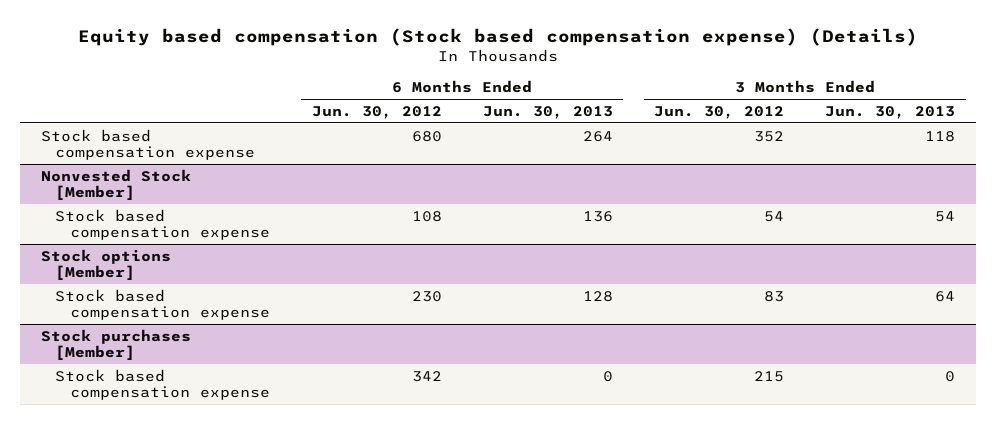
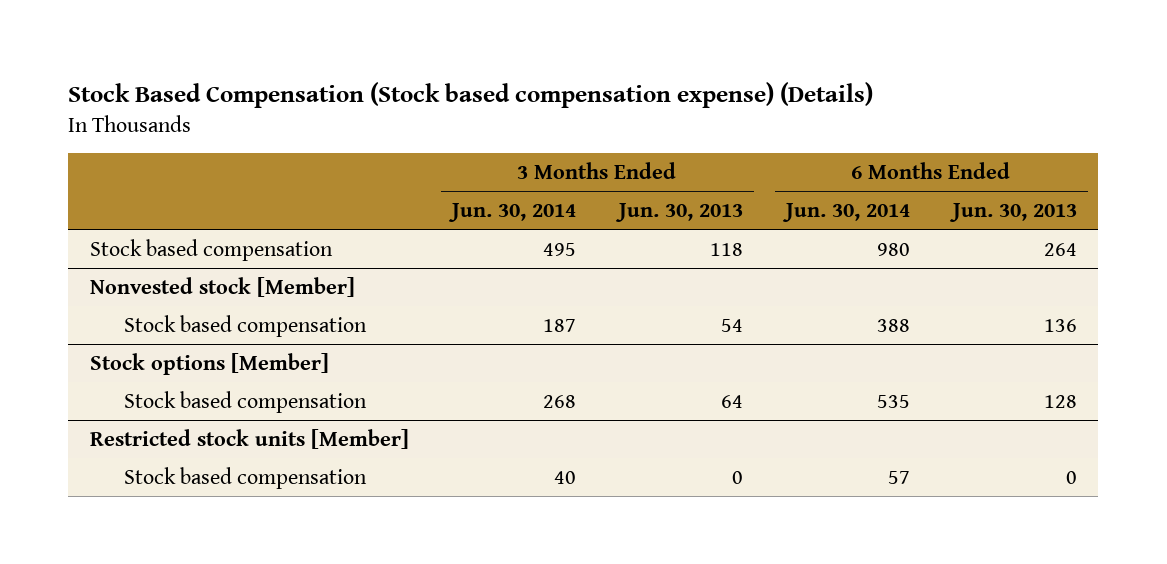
[78,28,919,47] Equity based compensation (Stock based compensation expense) (Details) -> [68,82,874,109] Stock Based Compensation (Stock based compensation expense) (Details)
[311,105,442,119] Jun. 30, 2012 -> none
[654,105,785,119] Jun. 30, 2012 -> none
none -> [447,203,576,223] Jun. 30, 2014
none -> [781,203,910,223] Jun. 30, 2014
[40,128,256,161] Stock based compensation expense -> [89,238,333,261] Stock based compensation
[40,168,191,201] Nonvested Stock [Member] -> [89,276,355,297] Nonvested stock [Member]
[55,208,271,241] Stock based compensation expense -> [124,314,368,337] Stock based compensation
[40,328,191,361] Stock purchases [Member] -> none
[55,288,271,321] Stock based compensation expense -> [124,390,368,413] Stock based compensation
none -> [89,428,409,449] Restricted stock units [Member]
[55,368,271,401] Stock based compensation expense -> [124,466,368,489] Stock based compensation

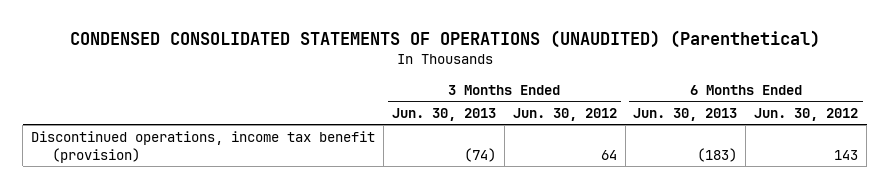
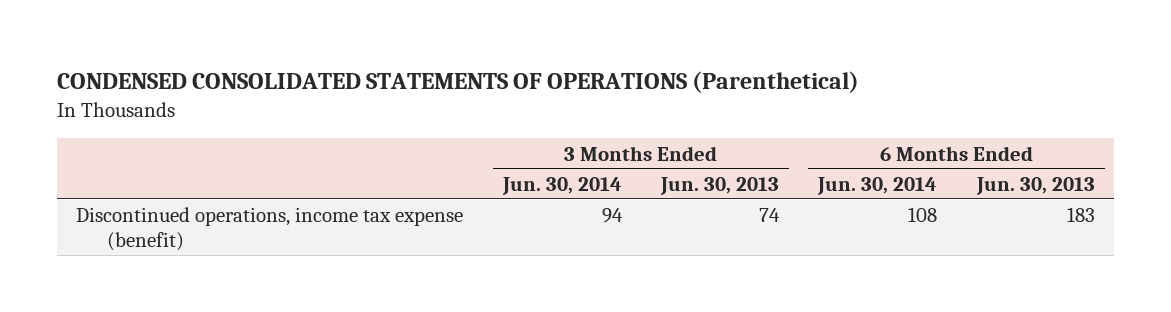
[69,29,820,48] CONDENSED CONSOLIDATED STATEMENTS OF OPERATIONS (UNAUDITED) (Parenthetical) -> [56,71,859,94] CONDENSED CONSOLIDATED STATEMENTS OF OPERATIONS (Parenthetical)
[512,107,617,121] Jun. 30, 2012 -> none
[754,107,859,121] Jun. 30, 2012 -> none
none -> [501,176,622,195] Jun. 30, 2014
none -> [817,176,938,195] Jun. 30, 2014
[31,130,376,163] Discontinued operations, income tax benefit (provision) -> [76,207,464,252] Discontinued operations, income tax expense (benefit)
[463,147,496,162] (74) -> [758,208,780,223] 74
[697,147,738,162] (183) -> [1066,207,1095,223] 183

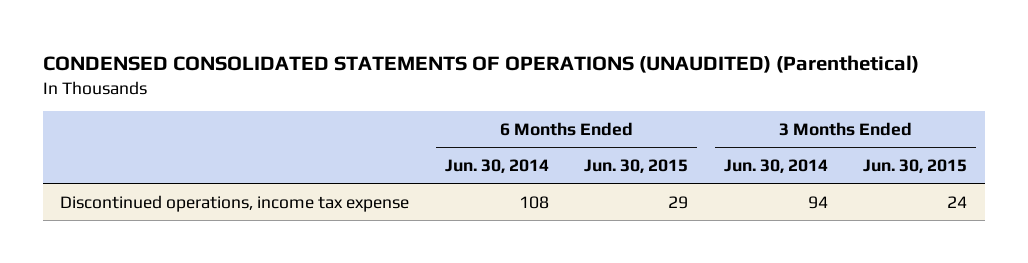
[56,71,859,94] CONDENSED CONSOLIDATED STATEMENTS OF OPERATIONS (Parenthetical) -> [42,54,919,73] CONDENSED CONSOLIDATED STATEMENTS OF OPERATIONS (UNAUDITED) (Parenthetical)
[659,176,779,195] Jun. 30, 2013 -> none
[975,176,1095,195] Jun. 30, 2013 -> none
none -> [584,158,689,173] Jun. 30, 2015
none -> [863,158,968,173] Jun. 30, 2015
[76,207,464,252] Discontinued operations, income tax expense (benefit) -> [60,194,410,212] Discontinued operations, income tax expense

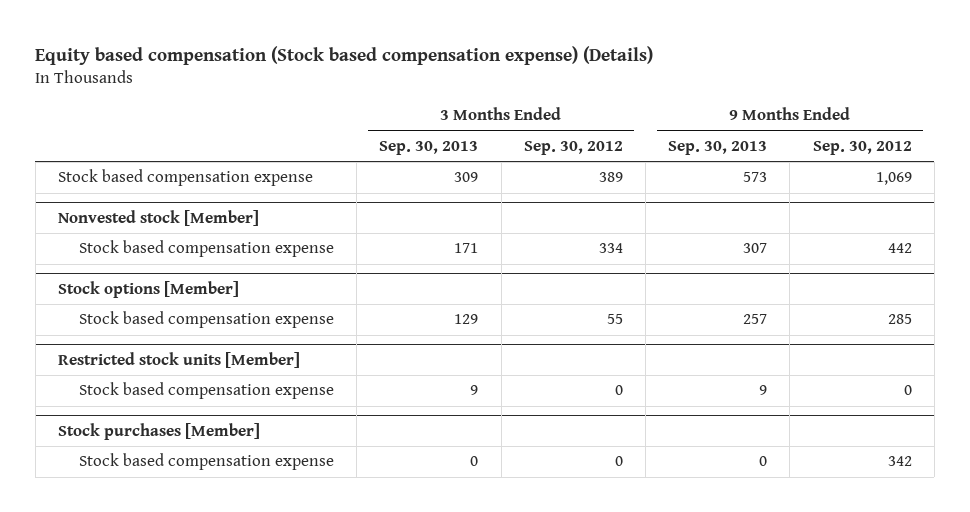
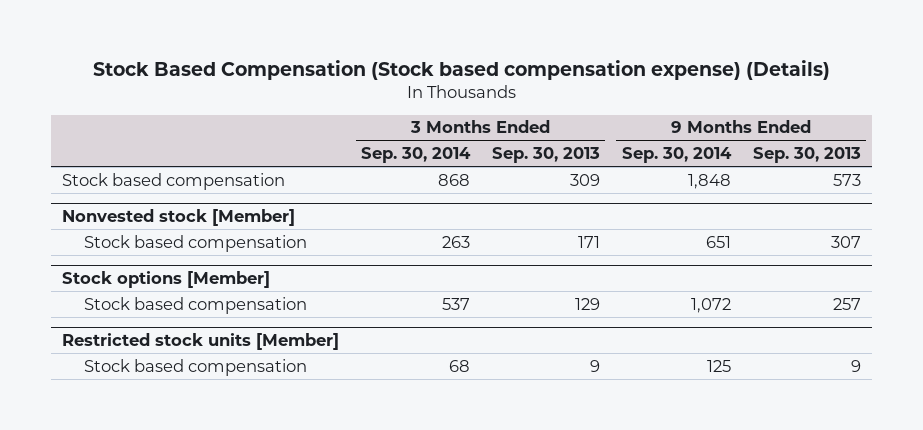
[35,46,654,66] Equity based compensation (Stock based compensation expense) (Details) -> [92,60,830,81] Stock Based Compensation (Stock based compensation expense) (Details)
[523,141,623,156] Sep. 30, 2012 -> none
[812,141,912,156] Sep. 30, 2012 -> none
none -> [361,146,472,163] Sep. 30, 2014
none -> [621,146,732,163] Sep. 30, 2014
[58,169,314,187] Stock based compensation expense -> [62,172,286,190] Stock based compensation
[78,240,334,258] Stock based compensation expense -> [83,234,307,252] Stock based compensation
[78,311,334,329] Stock based compensation expense -> [83,296,307,314] Stock based compensation
[58,423,261,441] Stock purchases [Member] -> none
[78,453,334,471] Stock based compensation expense -> none
[78,382,334,400] Stock based compensation expense -> [83,358,307,376] Stock based compensation

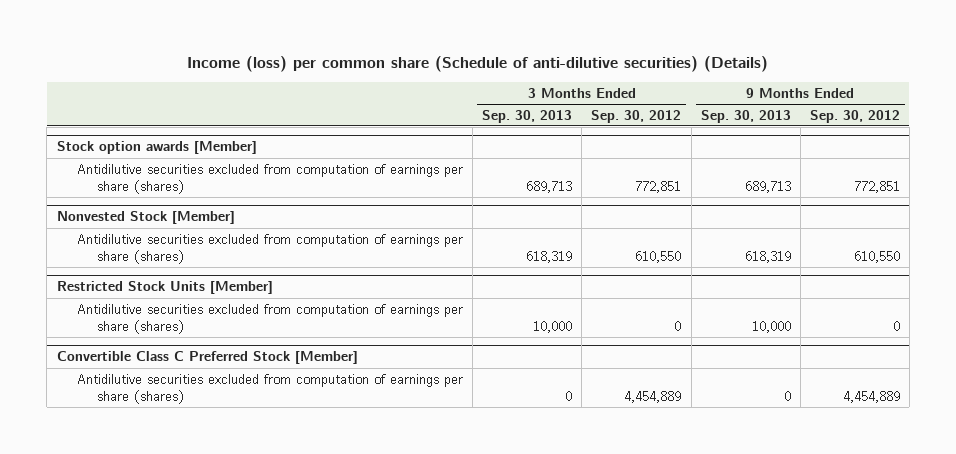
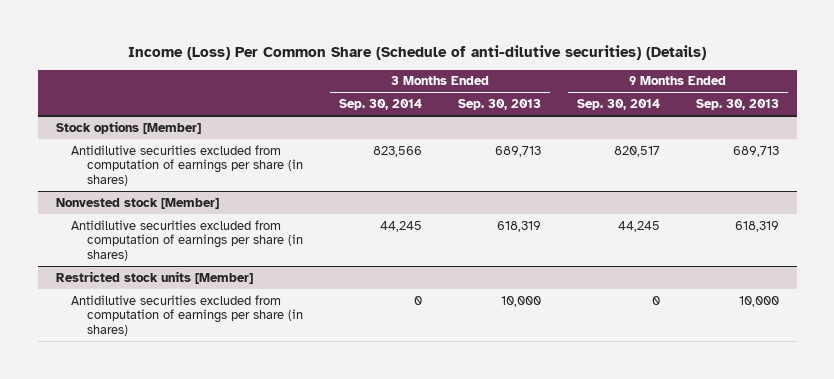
[187,56,769,73] Income (loss) per common share (Schedule of anti-dilutive securities) (Details) -> [128,45,707,61] Income (Loss) Per Common Share (Schedule of anti-dilutive securities) (Details)
[591,109,682,123] Sep. 30, 2012 -> none
[809,109,900,123] Sep. 30, 2012 -> none
none -> [338,98,422,110] Sep. 30, 2014
none -> [576,98,660,110] Sep. 30, 2014
[56,351,358,365] Convertible Class C Preferred Stock [Member] -> none
[77,373,464,405] Antidilutive securities excluded from computation of earnings per share (shares) -> none
[56,141,257,155] Stock option awards [Member] -> [55,120,201,134] Stock options [Member]
[77,163,464,195] Antidilutive securities excluded from computation of earnings per share (shares) -> [71,144,303,186] Antidilutive securities excluded from computation of earnings per share (in shares)
[56,211,235,225] Nonvested Stock [Member] -> [55,197,219,209] Nonvested stock [Member]
[77,233,464,265] Antidilutive securities excluded from computation of earnings per share (shares) -> [71,219,303,261] Antidilutive securities excluded from computation of earnings per share (in shares)
[56,281,273,295] Restricted Stock Units [Member] -> [55,270,253,284] Restricted stock units [Member]
[77,303,464,335] Antidilutive securities excluded from computation of earnings per share (shares) -> [71,294,303,336] Antidilutive securities excluded from computation of earnings per share (in shares)

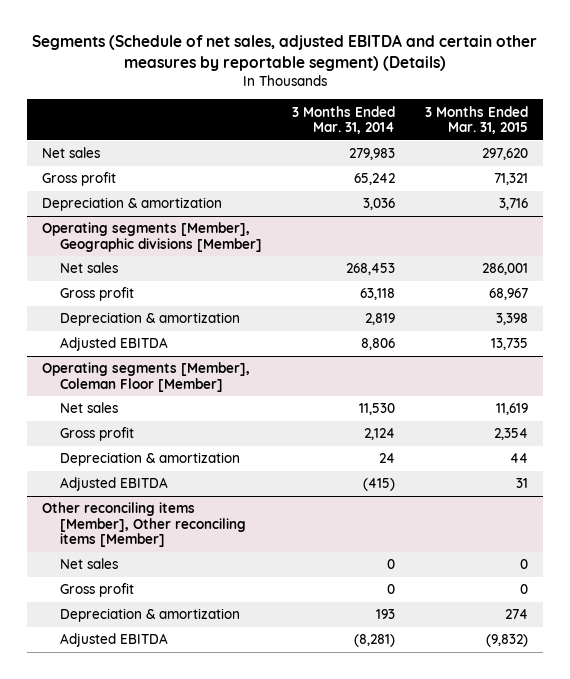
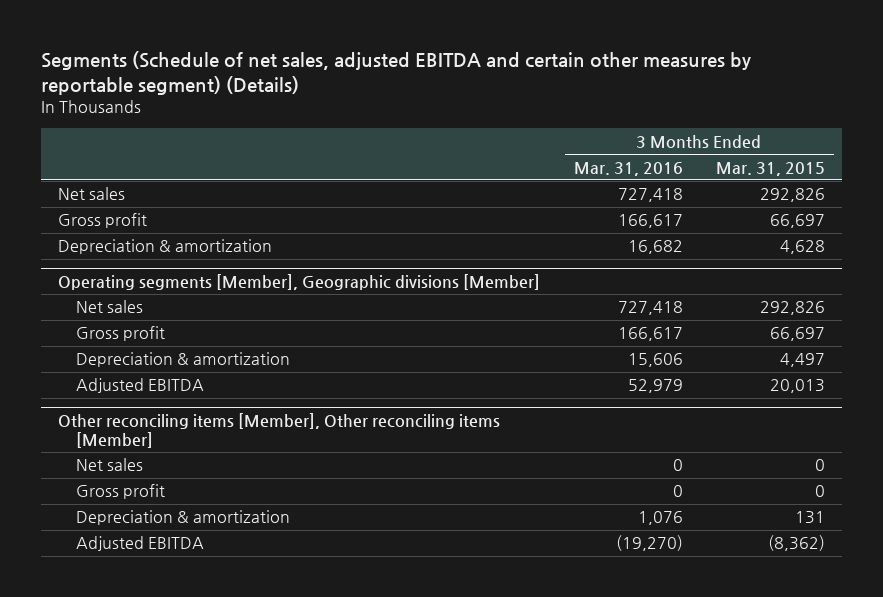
[292,105,396,135] 3 Months Ended Mar. 31, 2014 -> none
none -> [573,161,683,176] Mar. 31, 2016
[482,148,529,161] 297,620 -> [760,188,826,203] 292,826
[494,173,529,186] 71,321 -> [770,214,826,229] 66,697
[499,198,529,211] 3,716 -> [780,240,826,255] 4,628
[41,362,250,392] Operating segments [Member], Coleman Floor [Member] -> none
[60,402,119,414] Net sales -> none
[60,427,135,442] Gross profit -> none
[60,452,241,467] Depreciation & amortization -> none
[60,477,169,492] Adjusted EBITDA -> none
[482,263,529,276] 286,001 -> [760,301,826,316] 292,826
[489,288,529,301] 68,967 -> [770,327,826,342] 66,697
[496,313,529,326] 3,398 -> [780,353,826,368] 4,497
[491,338,529,351] 13,735 -> [770,379,826,394] 20,013
[505,609,529,620] 274 -> [795,511,826,525] 131
[486,634,529,648] (9,832) -> [768,535,826,552] (8,362)

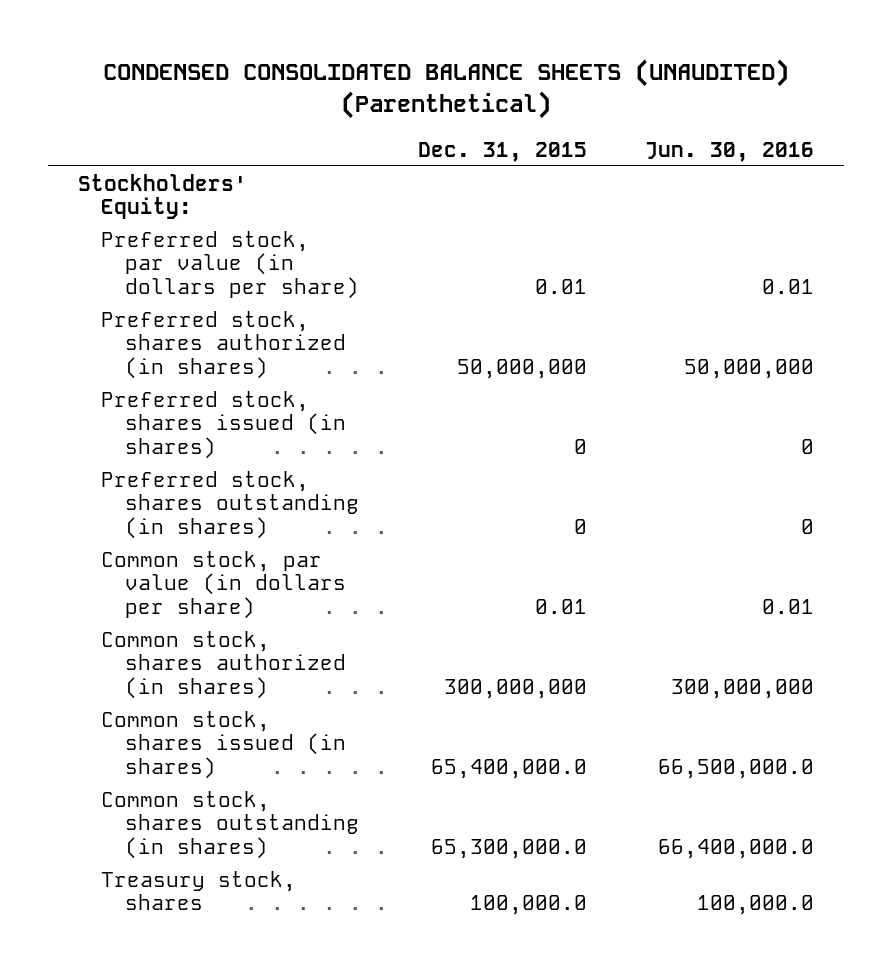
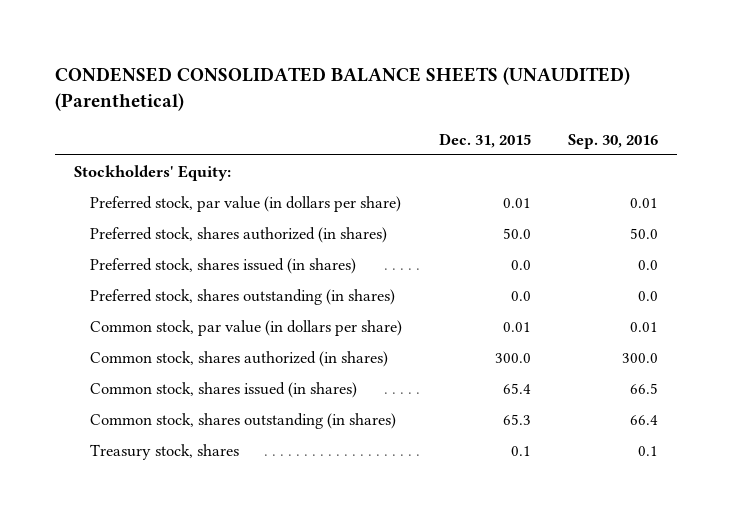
[645,141,815,162] Jun. 30, 2016 -> none
none -> [567,133,658,149] Sep. 30, 2016
[456,359,587,380] 50,000,000 -> [502,227,531,239] 50.0
[573,439,587,455] 0 -> [510,259,531,270] 0.0
[573,519,587,535] 0 -> [510,290,531,301] 0.0
[443,679,587,700] 300,000,000 -> [494,352,531,363] 300.0
[430,759,587,780] 65,400,000.0 -> [502,382,531,394] 65.4
[430,839,587,860] 65,300,000.0 -> [502,413,531,425] 65.3
[469,895,587,916] 100,000.0 -> [510,445,531,456] 0.1

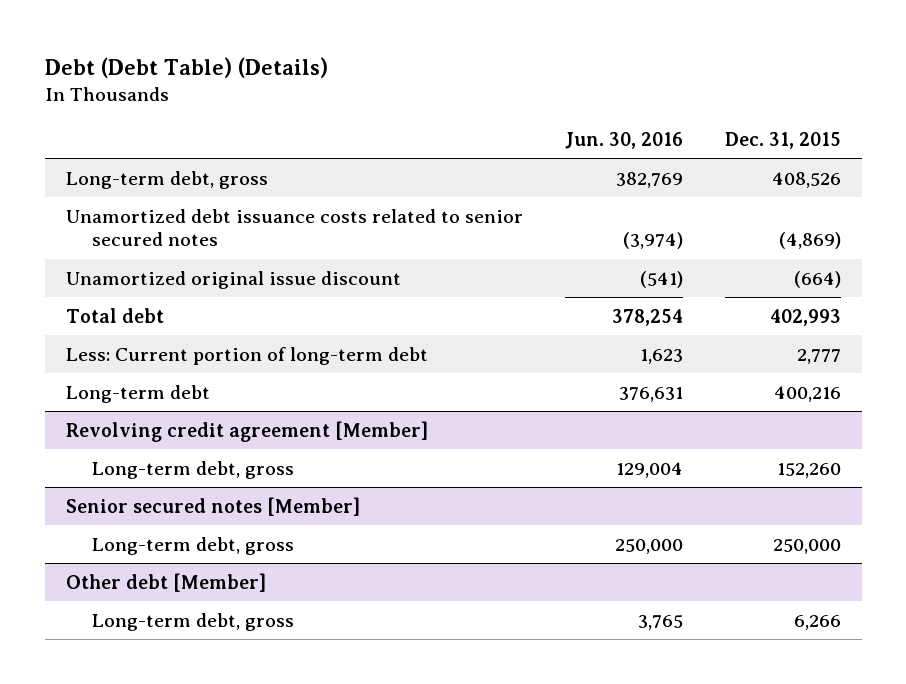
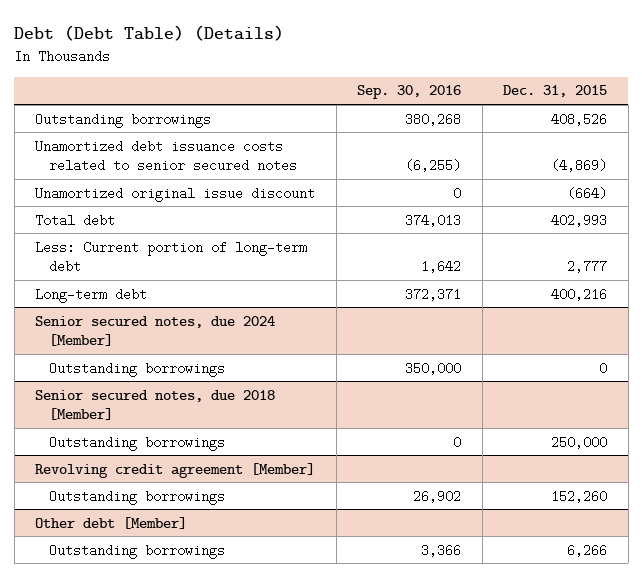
[564,131,683,149] Jun. 30, 2016 -> none
none -> [357,85,462,100] Sep. 30, 2016
[65,170,268,189] Long-term debt, gross -> [35,112,212,128] Outstanding borrowings
none -> [35,315,276,347] Senior secured notes, due 2024 [Member]
none -> [49,361,226,377] Outstanding borrowings
none -> [35,389,276,421] Senior secured notes, due 2018 [Member]
none -> [49,435,226,451] Outstanding borrowings
[65,496,360,516] Senior secured notes [Member] -> none
[91,536,294,555] Long-term debt, gross -> none
[91,460,294,479] Long-term debt, gross -> [49,489,226,505] Outstanding borrowings
[91,612,294,631] Long-term debt, gross -> [49,543,226,559] Outstanding borrowings

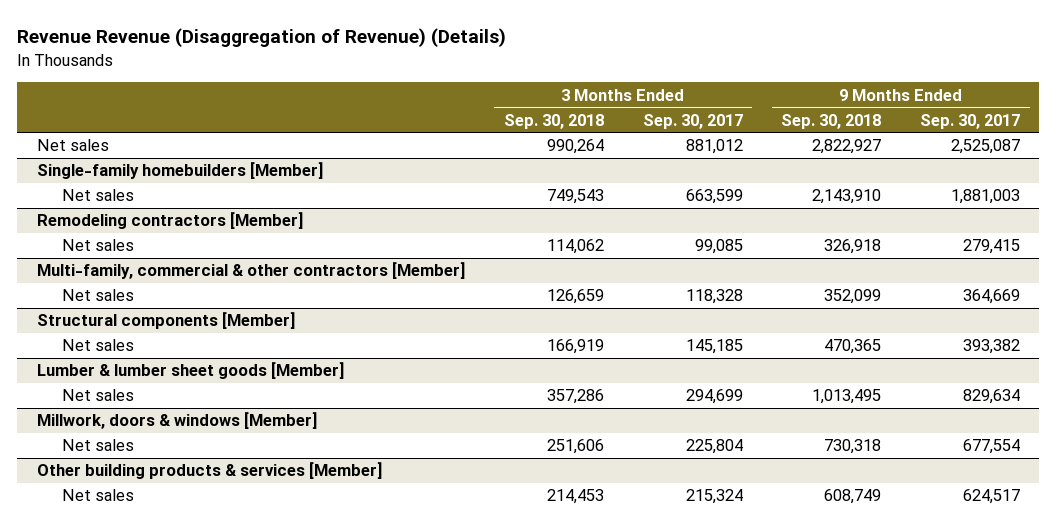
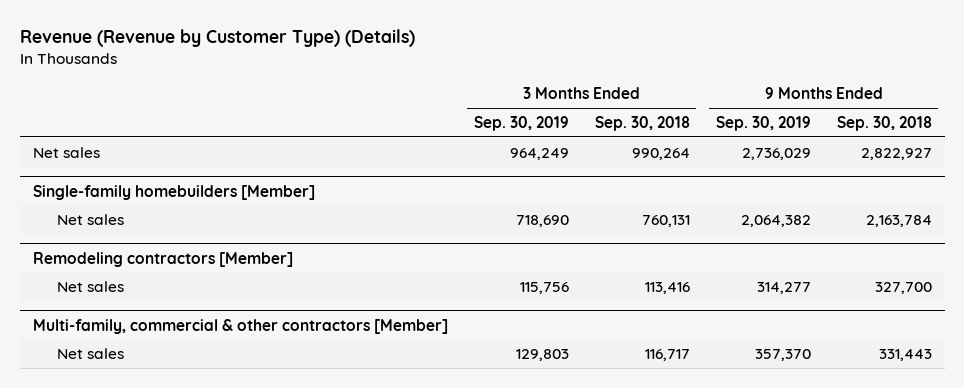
[17,28,507,48] Revenue Revenue (Disaggregation of Revenue) (Details) -> [19,29,415,48] Revenue (Revenue by Customer Type) (Details)
[642,113,743,129] Sep. 30, 2017 -> none
[919,113,1020,129] Sep. 30, 2017 -> none
none -> [473,115,569,131] Sep. 30, 2019
none -> [715,115,811,131] Sep. 30, 2019
[547,189,605,205] 749,543 -> [641,214,690,227] 760,131
[812,189,882,205] 2,143,910 -> [865,214,932,227] 2,163,784
[547,239,605,255] 114,062 -> [644,281,690,294] 113,416
[824,239,882,255] 326,918 -> [874,281,932,294] 327,700
[36,312,296,330] Structural components [Member] -> none
[61,339,134,352] Net sales -> none
[36,362,345,380] Lumber & lumber sheet goods [Member] -> none
[61,389,134,402] Net sales -> none
[36,412,318,430] Millwork, doors & windows [Member] -> none
[61,439,134,452] Net sales -> none
[36,462,383,480] Other building products & services [Member] -> none
[61,489,134,502] Net sales -> none
[547,289,605,305] 126,659 -> [644,348,690,361] 116,717
[824,289,882,305] 352,099 -> [878,348,932,361] 331,443

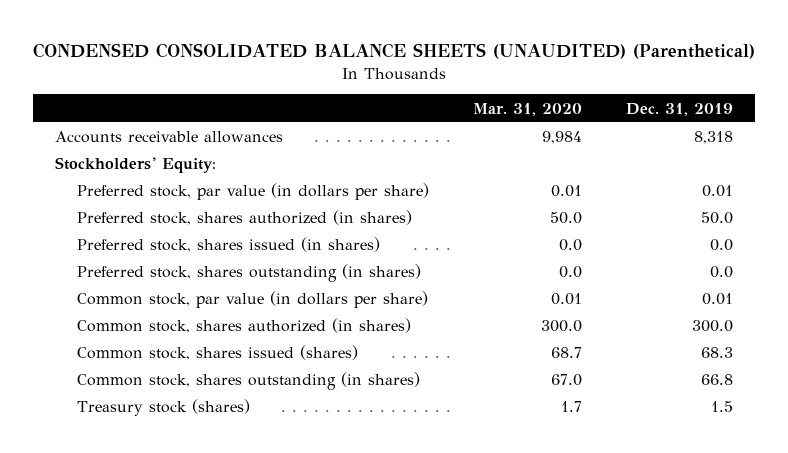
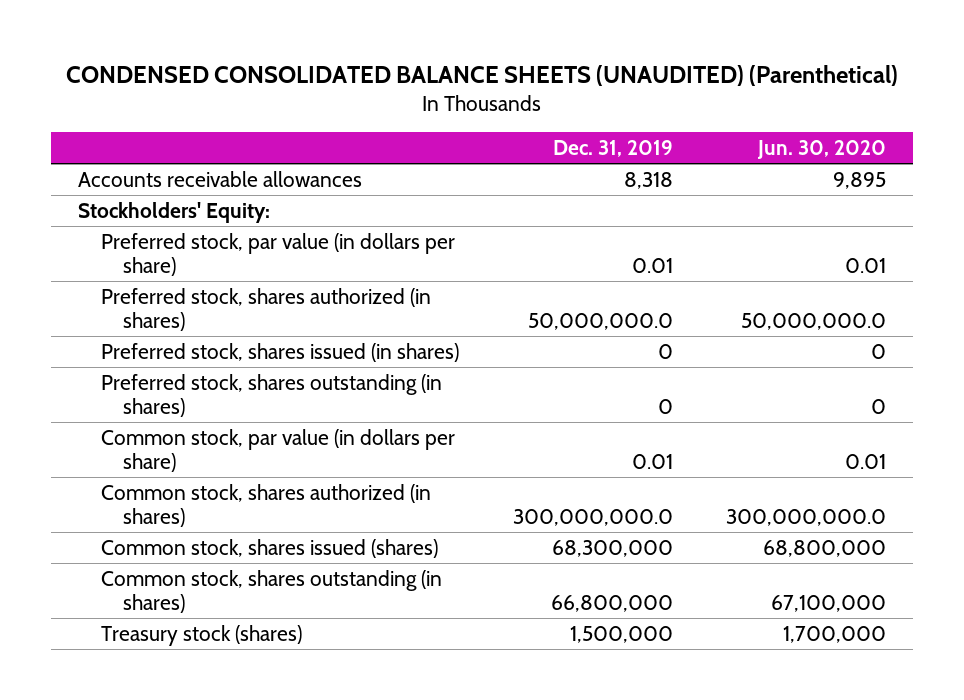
[472,102,582,116] Mar. 31, 2020 -> none
none -> [757,140,887,160] Jun. 30, 2020
[701,212,734,225] 50.0 -> [527,313,673,331] 50,000,000.0
[710,239,734,252] 0.0 -> [657,343,673,359] 0
[710,266,734,279] 0.0 -> [657,399,673,415] 0
[692,320,734,333] 300.0 -> [512,509,673,527] 300,000,000.0
[701,347,734,359] 68.3 -> [551,539,673,557] 68,300,000
[701,374,734,386] 66.8 -> [550,595,673,613] 66,800,000
[711,401,734,413] 1.5 -> [569,625,673,643] 1,500,000

